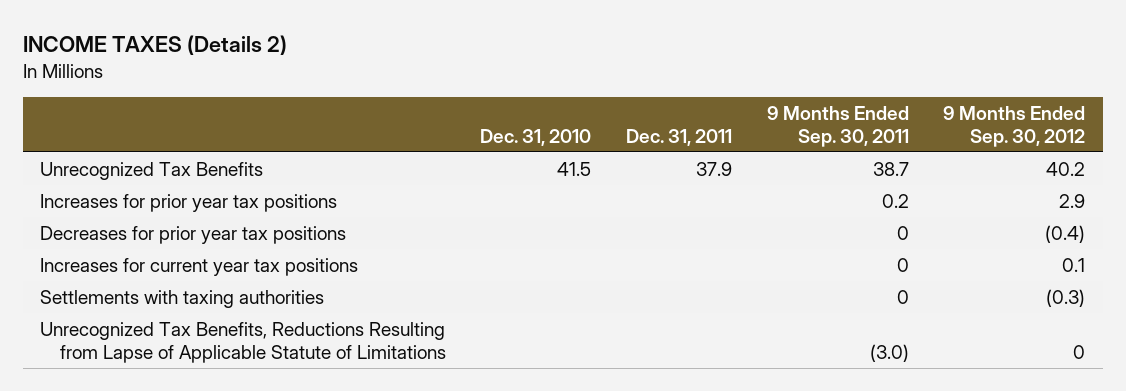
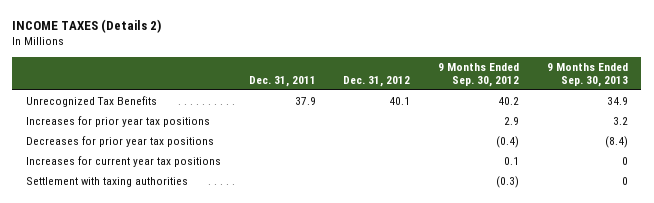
[480,128,592,146] Dec. 31, 2010 -> none
[766,105,909,147] 9 Months Ended Sep. 30, 2011 -> none
none -> [343,76,411,88] Dec. 31, 2012
none -> [546,62,628,88] 9 Months Ended Sep. 30, 2013
[40,322,446,364] Unrecognized Tax Benefits, Reductions Resulting from Lapse of Applicable Statute of Limitations -> none
[40,290,325,309] Settlements with taxing authorities -> [26,176,189,187] Settlement with taxing authorities

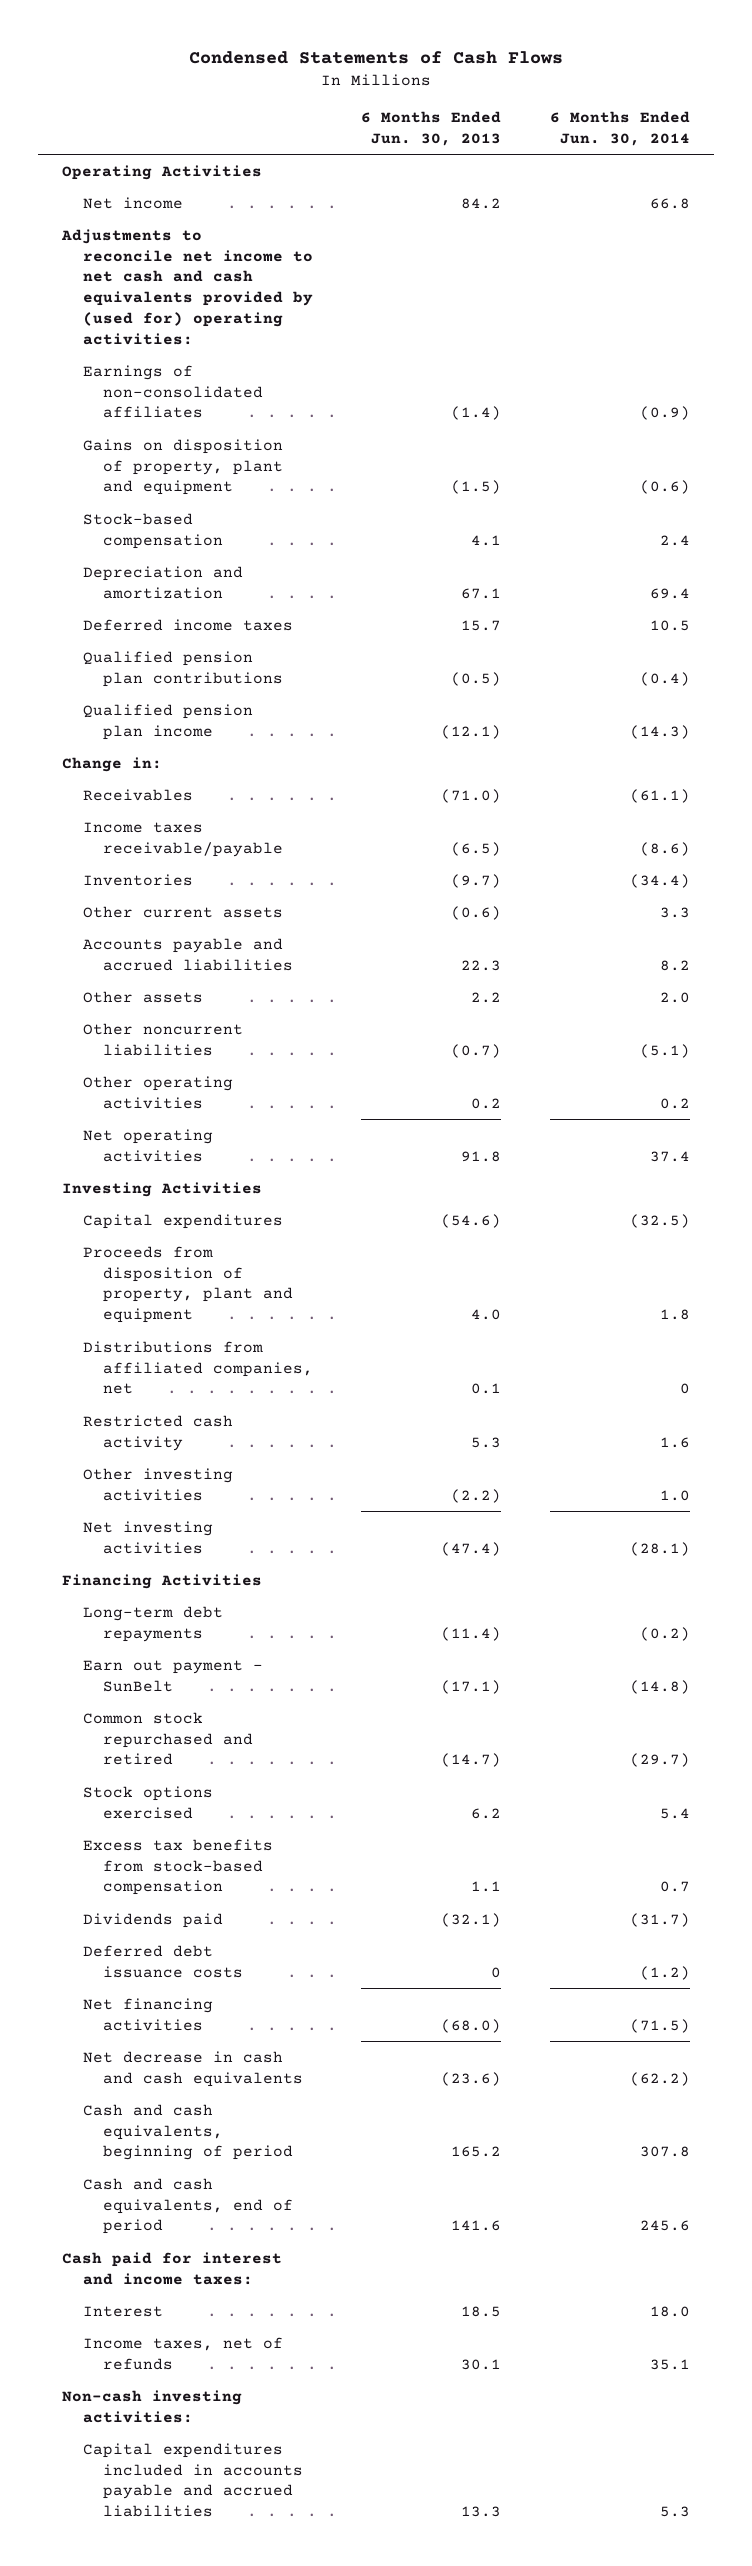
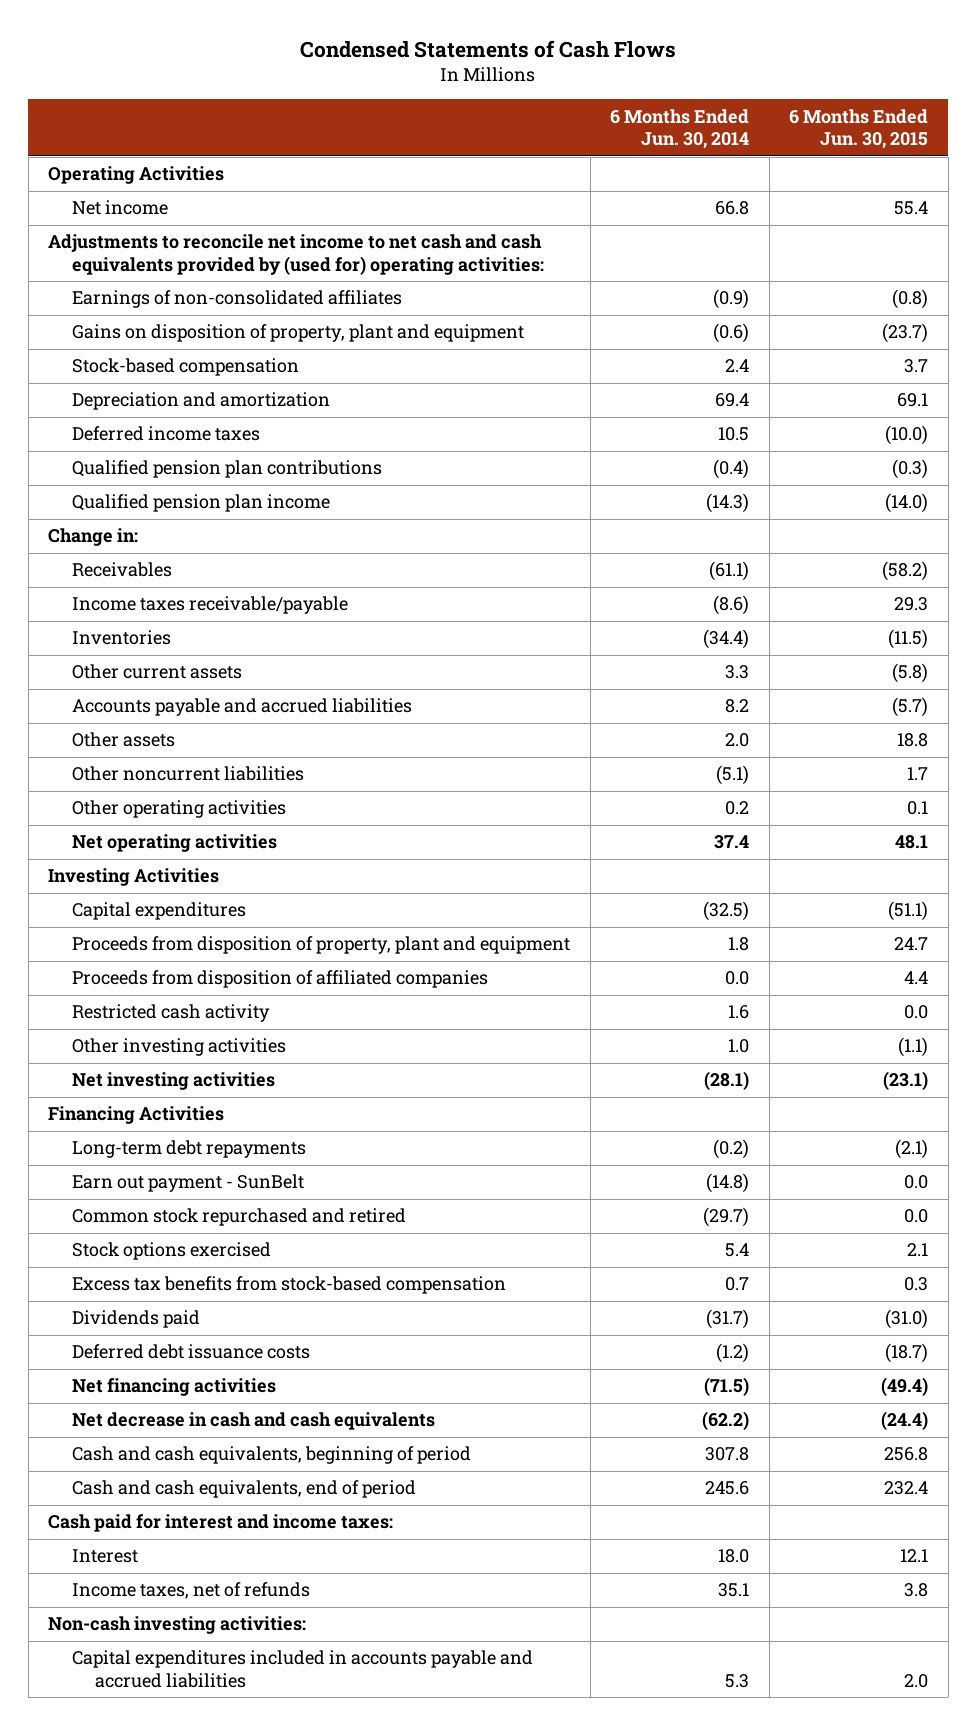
[361,111,502,147] 6 Months Ended Jun. 30, 2013 -> none
none -> [789,108,929,150] 6 Months Ended Jun. 30, 2015
[82,1340,313,1395] Distributions from affiliated companies, net -> none
none -> [71,970,488,989] Proceeds from disposition of affiliated companies

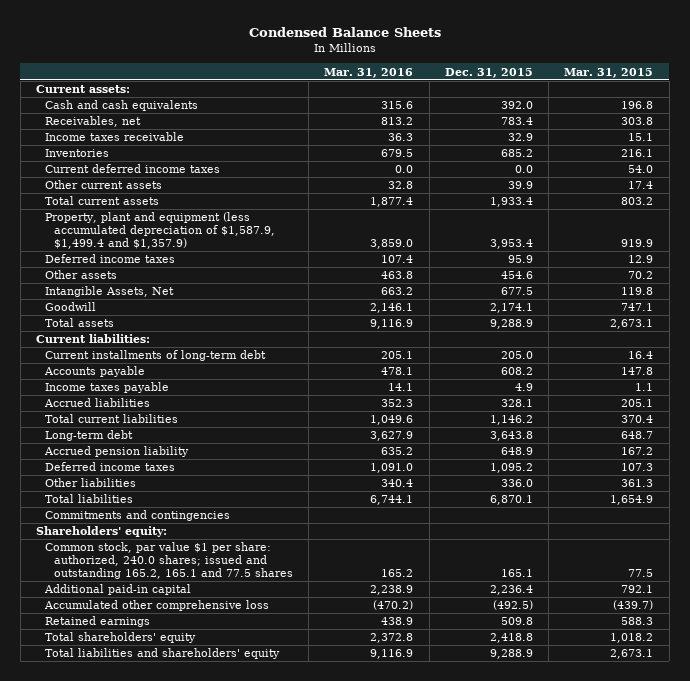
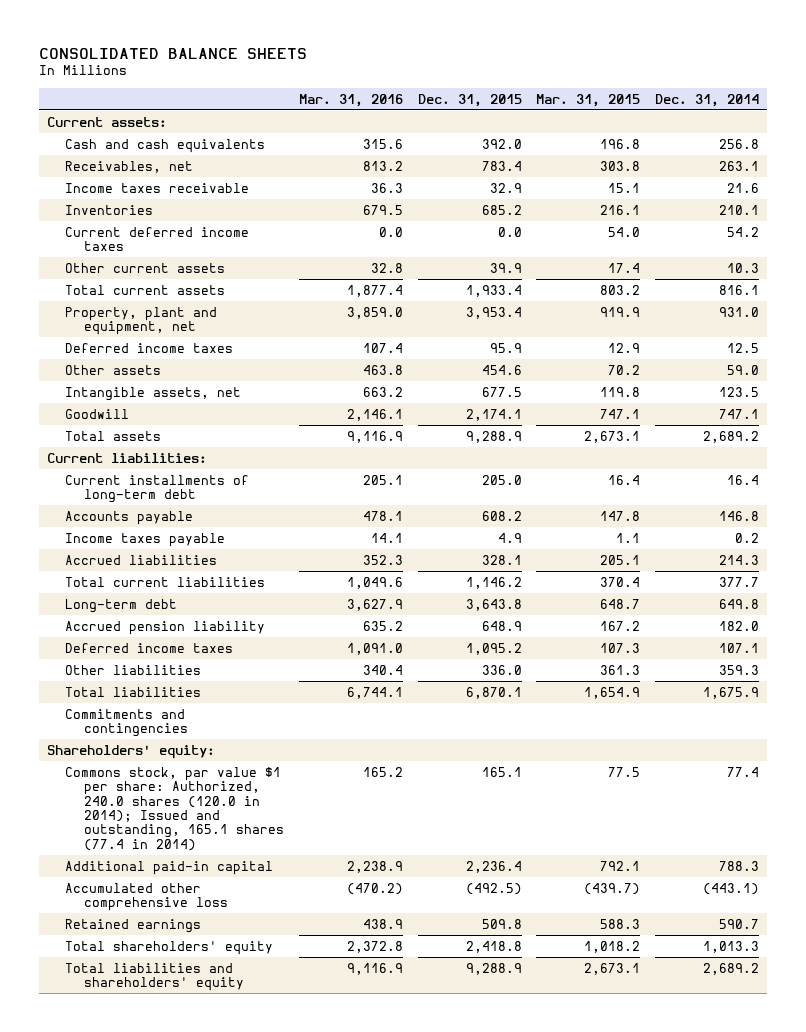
[248,27,441,38] Condensed Balance Sheets -> [39,47,308,59] CONSOLIDATED BALANCE SHEETS
none -> [655,93,760,107] Dec. 31, 2014
[44,212,275,250] Property, plant and equipment (less accumulated depreciation of $1,587.9, $1,499.4 and $1,357.9) -> [65,306,218,336] Property, plant and equipment, net
[44,286,174,298] Intangible Assets, Net -> [65,386,242,401] Intangible assets, net
[44,542,293,580] Common stock, par value $1 per share: authorized, 240.0 shares; issued and outstanding 165.2, 165.1 and 77.5 shares -> [65,766,285,851] Commons stock, par value $1 per share: Authorized, 240.0 shares (120.0 in 2014); Issued and outstanding, 165.1 shares (77.4 in 2014)

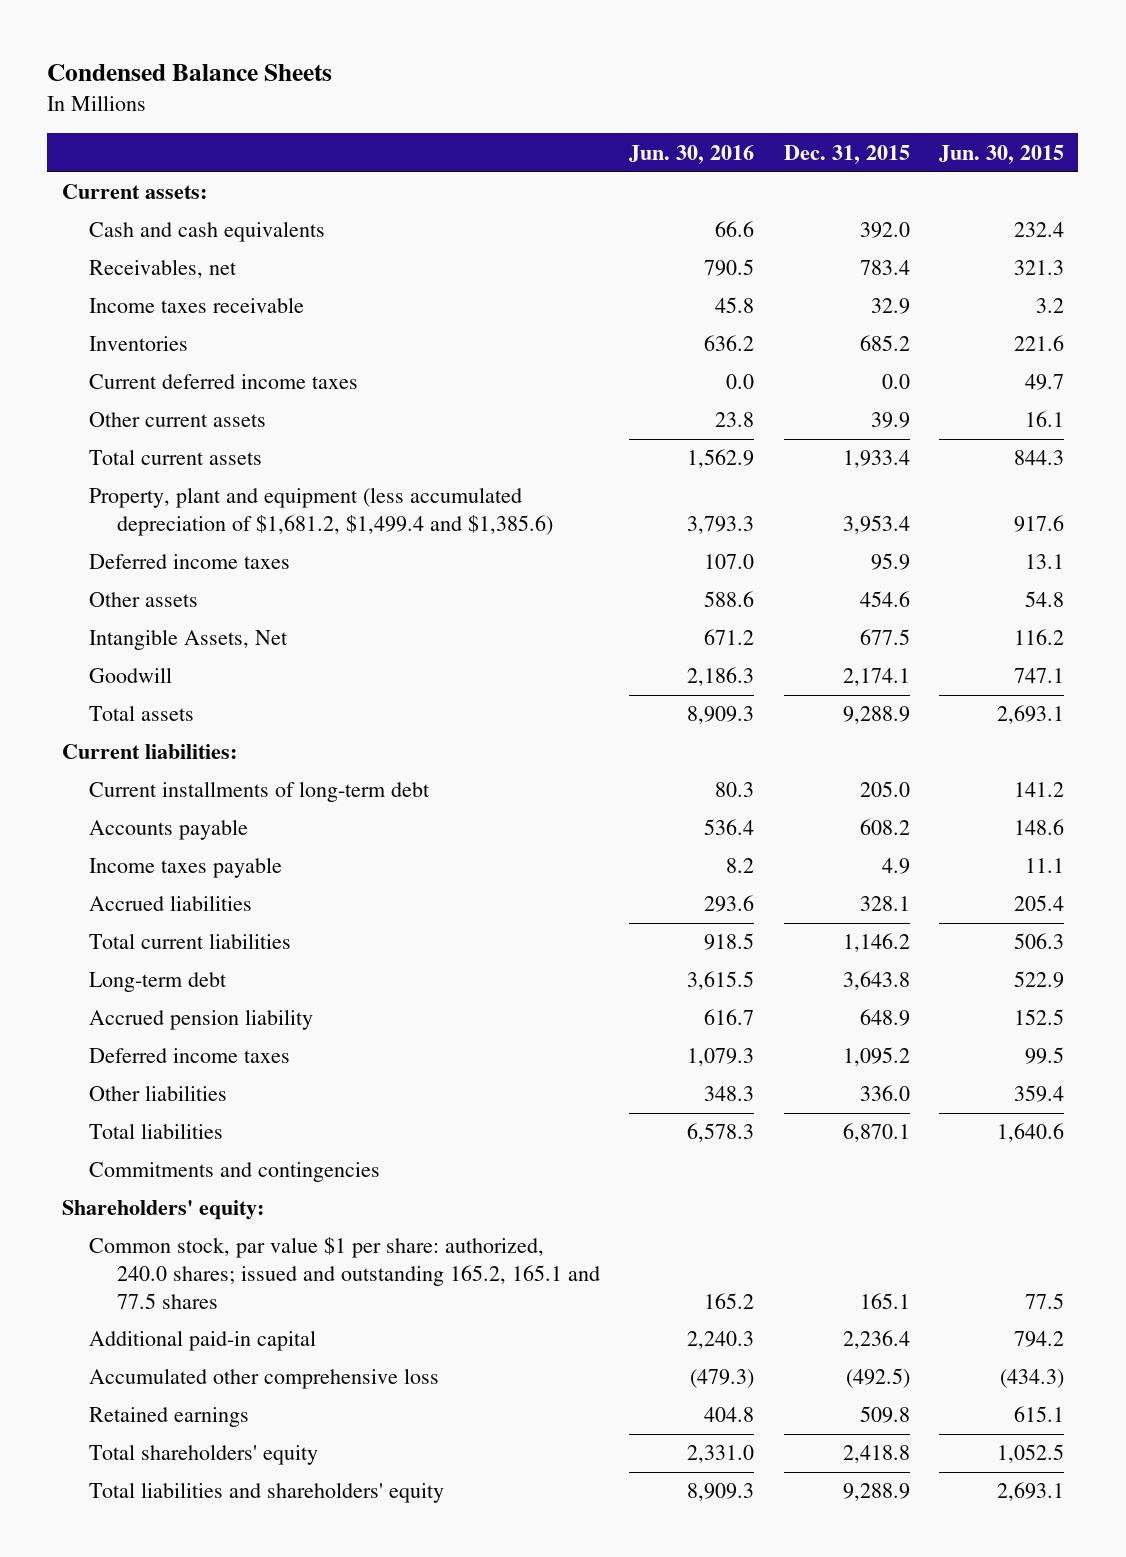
[39,47,308,59] CONSOLIDATED BALANCE SHEETS -> [47,64,333,82] Condensed Balance Sheets
[298,93,403,107] Mar. 31, 2016 -> none
[536,93,641,107] Mar. 31, 2015 -> none
[655,93,760,107] Dec. 31, 2014 -> none
none -> [629,144,755,164] Jun. 30, 2016
none -> [938,144,1064,164] Jun. 30, 2015
[65,306,218,336] Property, plant and equipment, net -> [89,487,554,536] Property, plant and equipment (less accumulated depreciation of $1,681.2, $1,499.4 and $1,385.6)
[65,386,242,401] Intangible assets, net -> [89,629,289,651] Intangible Assets, Net
[65,766,285,851] Commons stock, par value $1 per share: Authorized, 240.0 shares (120.0 in 2014); Issued and outstanding, 165.1 shares (77.4 in 2014) -> [89,1237,601,1309] Common stock, par value $1 per share: authorized, 240.0 shares; issued and outstanding 165.2, 165.1 and 77.5 shares

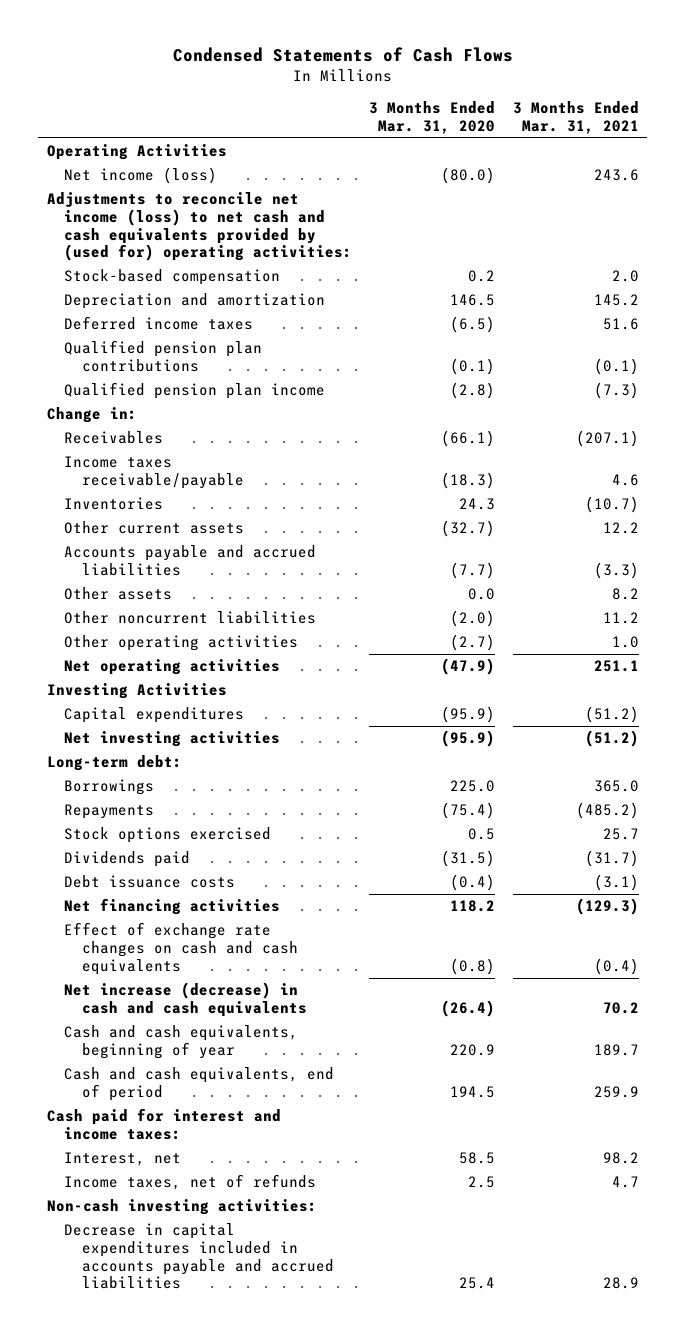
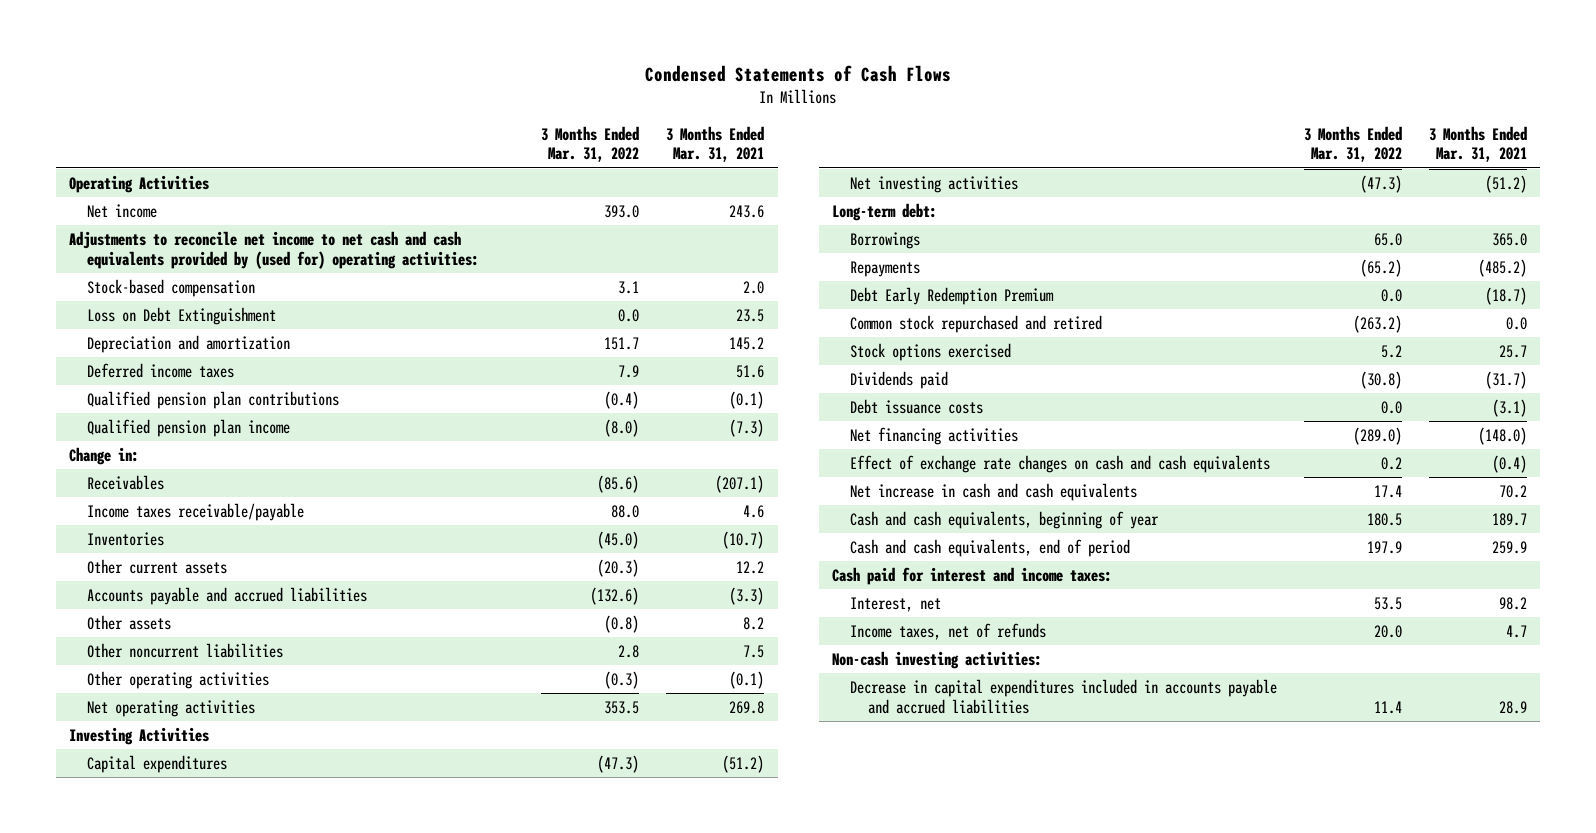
[369,101,496,134] 3 Months Ended Mar. 31, 2020 -> none
none -> [541,125,640,163] 3 Months Ended Mar. 31, 2022
[64,167,218,185] Net income (loss) -> [87,203,158,218] Net income
[46,192,353,262] Adjustments to reconcile net income (loss) to net cash and cash equivalents provided by (used for) operating activities: -> [69,230,480,269] Adjustments to reconcile net income to net cash and cash equivalents provided by (used for) operating activities:
none -> [87,306,277,325] Loss on Debt Extinguishment
[602,612,639,625] 11.2 -> [743,644,765,658] 7.5
[611,636,639,649] 1.0 -> [729,670,765,689] (0.1)
[593,660,639,673] 251.1 -> [729,700,765,714] 269.8
none -> [850,286,1055,305] Debt Early Redemption Premium
none -> [850,314,1103,333] Common stock repurchased and retired
[575,898,639,916] (129.3) -> [1478,426,1528,445] (148.0)
[64,982,307,1017] Net increase (decrease) in cash and cash equivalents -> [850,482,1138,501] Net increase in cash and cash equivalents

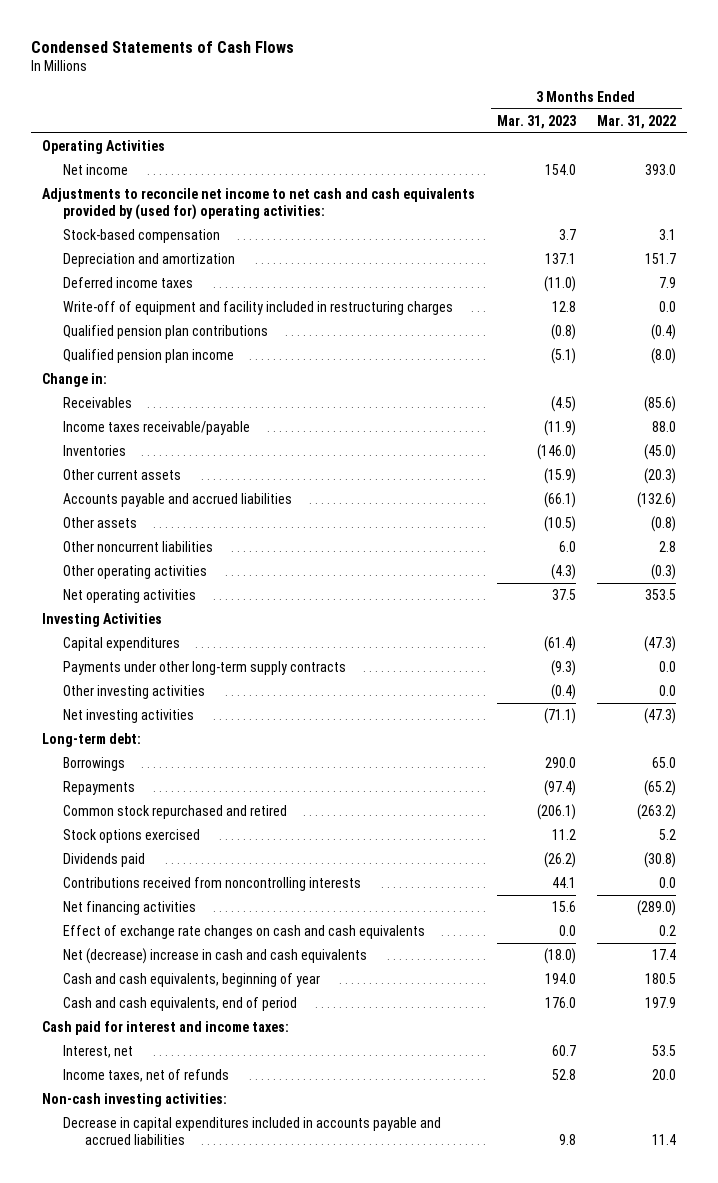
[666,125,765,163] 3 Months Ended Mar. 31, 2021 -> none
none -> [496,114,576,129] Mar. 31, 2023
[87,306,277,325] Loss on Debt Extinguishment -> none
none -> [63,300,454,315] Write-off of equipment and facility included in restructuring charges
none -> [63,660,347,675] Payments under other long-term supply contracts
none -> [63,684,206,699] Other investing activities
[850,286,1055,305] Debt Early Redemption Premium -> none
[850,398,984,414] Debt issuance costs -> none
none -> [63,876,362,891] Contributions received from noncontrolling interests
[850,482,1138,501] Net increase in cash and cash equivalents -> [63,947,368,964] Net (decrease) increase in cash and cash equivalents

